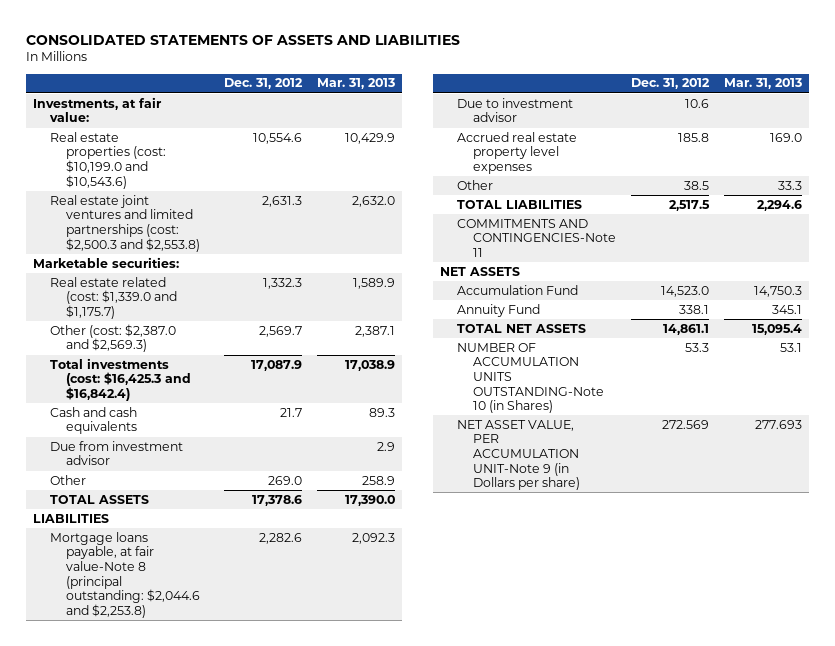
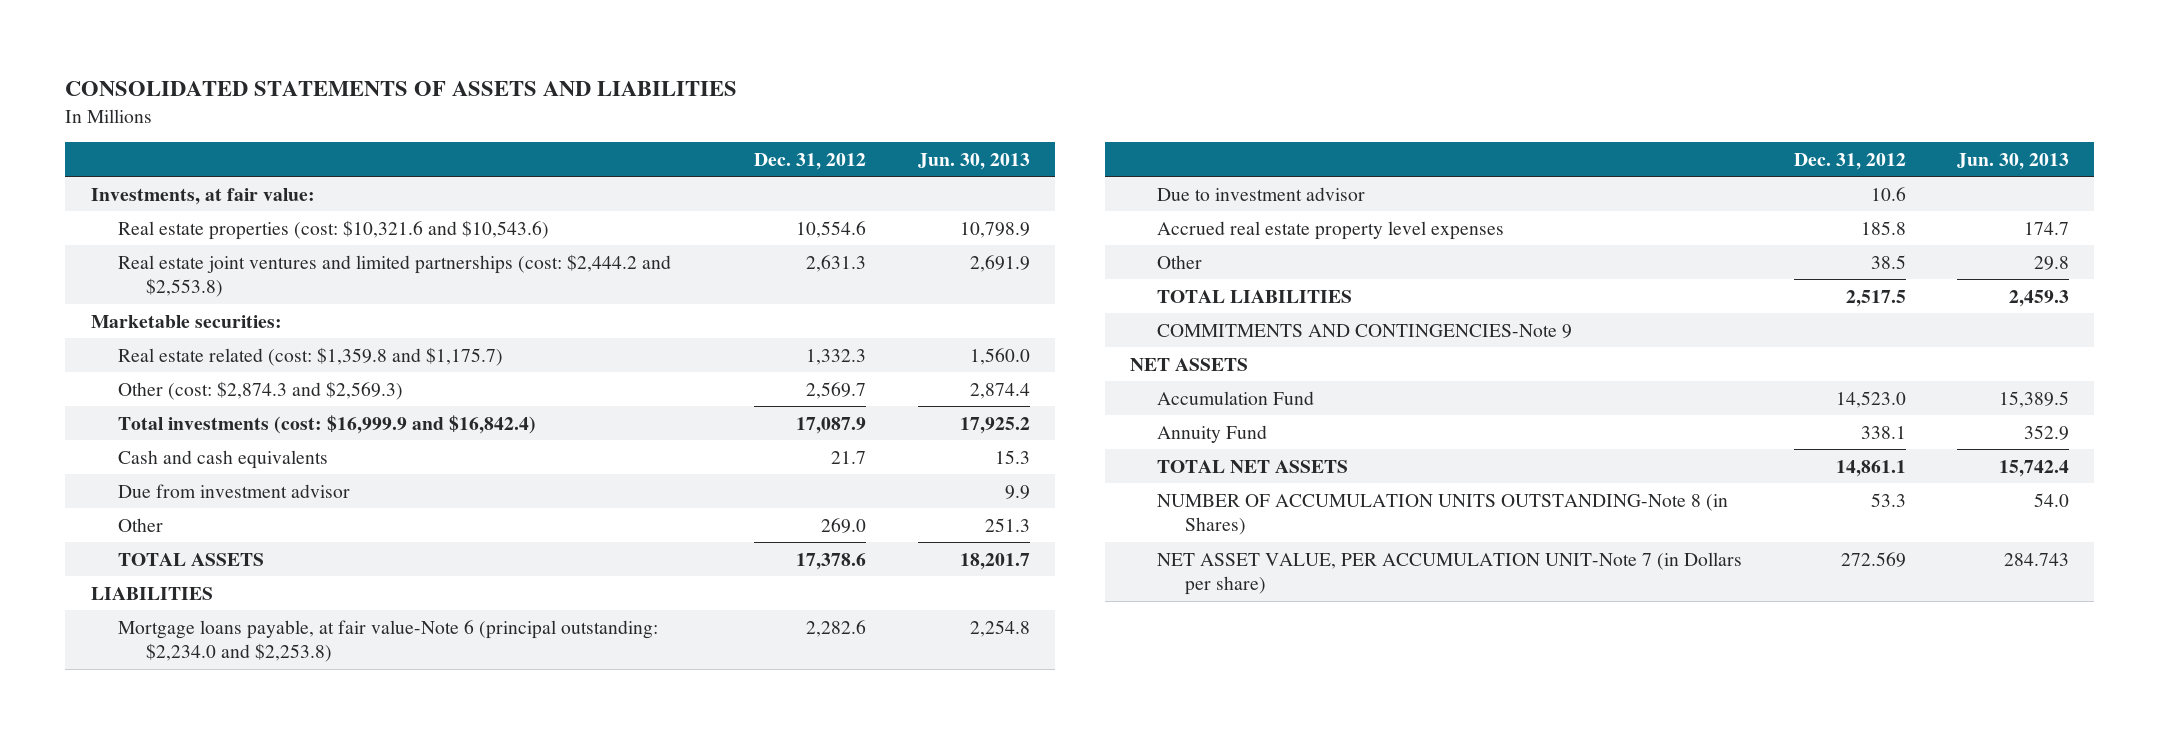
[316,78,395,90] Mar. 31, 2013 -> none
none -> [917,152,1030,170] Jun. 30, 2013
[49,131,167,189] Real estate properties (cost: $10,199.0 and $10,543.6) -> [118,219,550,240] Real estate properties (cost: $10,321.6 and $10,543.6)
[49,194,201,252] Real estate joint ventures and limited partnerships (cost: $2,500.3 and $2,553.8) -> [118,253,672,298] Real estate joint ventures and limited partnerships (cost: $2,444.2 and $2,553.8)
[49,276,178,320] Real estate related (cost: $1,339.0 and $1,175.7) -> [118,346,504,366] Real estate related (cost: $1,359.8 and $1,175.7)
[49,323,176,353] Other (cost: $2,387.0 and $2,569.3) -> [118,380,404,400] Other (cost: $2,874.3 and $2,569.3)
[49,357,192,402] Total investments (cost: $16,425.3 and $16,842.4) -> [118,414,537,434] Total investments (cost: $16,999.9 and $16,842.4)
[49,531,201,618] Mortgage loans payable, at fair value-Note 8 (principal outstanding: $2,044.6 and $2,253.8) -> [118,619,659,663] Mortgage loans payable, at fair value-Note 6 (principal outstanding: $2,234.0 and $2,253.8)
[456,218,617,258] COMMITMENTS AND CONTINGENCIES-Note 11 -> [1157,323,1573,338] COMMITMENTS AND CONTINGENCIES-Note 9
[456,342,605,414] NUMBER OF ACCUMULATION UNITS OUTSTANDING-Note 10 (in Shares) -> [1157,493,1729,536] NUMBER OF ACCUMULATION UNITS OUTSTANDING-Note 8 (in Shares)
[456,419,581,491] NET ASSET VALUE, PER ACCUMULATION UNIT-Note 9 (in Dollars per share) -> [1157,551,1743,596] NET ASSET VALUE, PER ACCUMULATION UNIT-Note 7 (in Dollars per share)

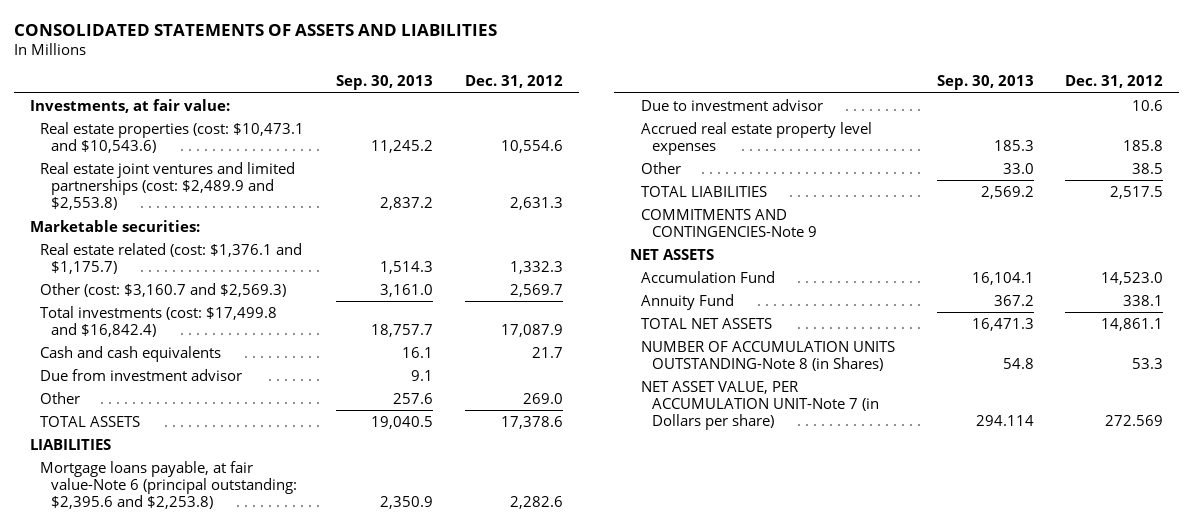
[917,152,1030,170] Jun. 30, 2013 -> none
none -> [336,75,434,91] Sep. 30, 2013
[118,219,550,240] Real estate properties (cost: $10,321.6 and $10,543.6) -> [40,121,305,153] Real estate properties (cost: $10,473.1 and $10,543.6)
[118,253,672,298] Real estate joint ventures and limited partnerships (cost: $2,444.2 and $2,553.8) -> [40,161,296,211] Real estate joint ventures and limited partnerships (cost: $2,489.9 and $2,553.8)
[118,346,504,366] Real estate related (cost: $1,359.8 and $1,175.7) -> [40,242,303,274] Real estate related (cost: $1,376.1 and $1,175.7)
[118,380,404,400] Other (cost: $2,874.3 and $2,569.3) -> [40,282,287,297] Other (cost: $3,160.7 and $2,569.3)
[118,414,537,434] Total investments (cost: $16,999.9 and $16,842.4) -> [40,305,278,337] Total investments (cost: $17,499.8 and $16,842.4)
[118,619,659,663] Mortgage loans payable, at fair value-Note 6 (principal outstanding: $2,234.0 and $2,253.8) -> [40,460,298,510] Mortgage loans payable, at fair value-Note 6 (principal outstanding: $2,395.6 and $2,253.8)

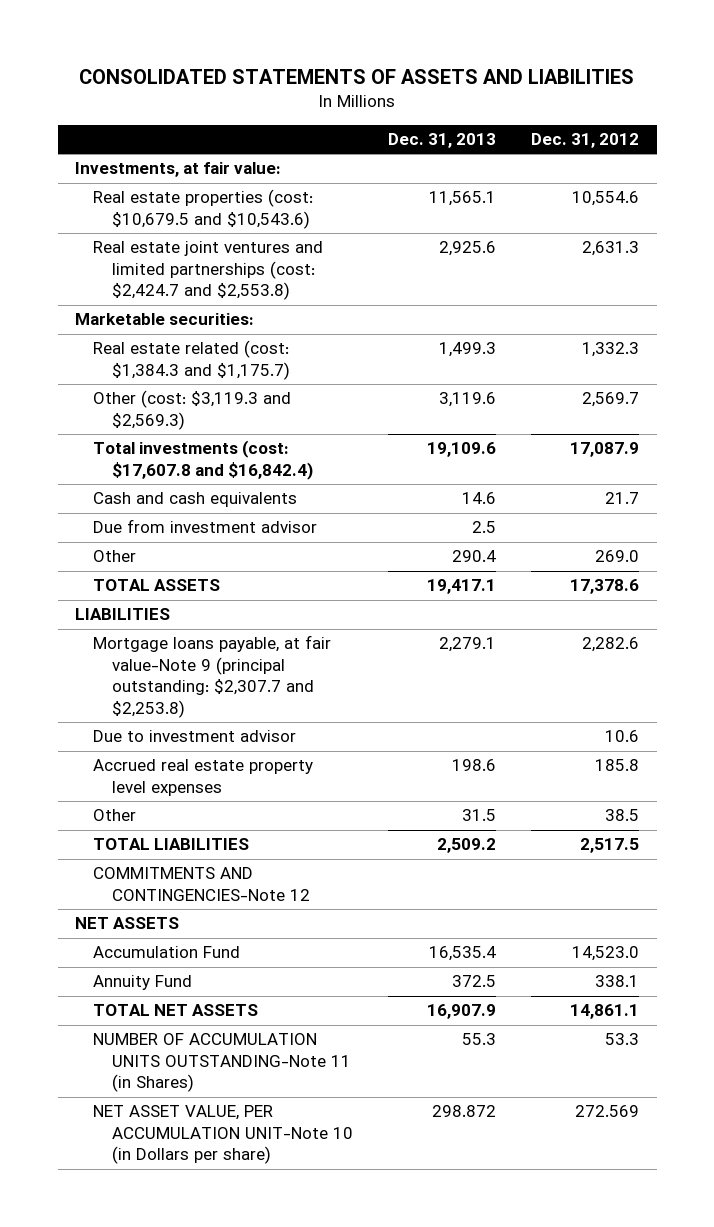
[336,75,434,91] Sep. 30, 2013 -> none
none -> [387,133,496,149] Dec. 31, 2013
[40,121,305,153] Real estate properties (cost: $10,473.1 and $10,543.6) -> [93,189,314,229] Real estate properties (cost: $10,679.5 and $10,543.6)
[40,161,296,211] Real estate joint ventures and limited partnerships (cost: $2,489.9 and $2,553.8) -> [93,241,324,301] Real estate joint ventures and limited partnerships (cost: $2,424.7 and $2,553.8)
[40,242,303,274] Real estate related (cost: $1,376.1 and $1,175.7) -> [93,340,290,380] Real estate related (cost: $1,384.3 and $1,175.7)
[40,282,287,297] Other (cost: $3,160.7 and $2,569.3) -> [93,390,292,430] Other (cost: $3,119.3 and $2,569.3)
[40,305,278,337] Total investments (cost: $17,499.8 and $16,842.4) -> [93,440,313,480] Total investments (cost: $17,607.8 and $16,842.4)
[40,460,298,510] Mortgage loans payable, at fair value-Note 6 (principal outstanding: $2,395.6 and $2,253.8) -> [93,635,332,718] Mortgage loans payable, at fair value-Note 9 (principal outstanding: $2,307.7 and $2,253.8)
[640,208,817,237] COMMITMENTS AND CONTINGENCIES-Note 9 -> [93,867,310,901] COMMITMENTS AND CONTINGENCIES-Note 12
[640,340,895,371] NUMBER OF ACCUMULATION UNITS OUTSTANDING-Note 8 (in Shares) -> [93,1033,351,1093] NUMBER OF ACCUMULATION UNITS OUTSTANDING-Note 11 (in Shares)
[640,380,879,431] NET ASSET VALUE, PER ACCUMULATION UNIT-Note 7 (in Dollars per share) -> [93,1105,353,1165] NET ASSET VALUE, PER ACCUMULATION UNIT-Note 10 (in Dollars per share)

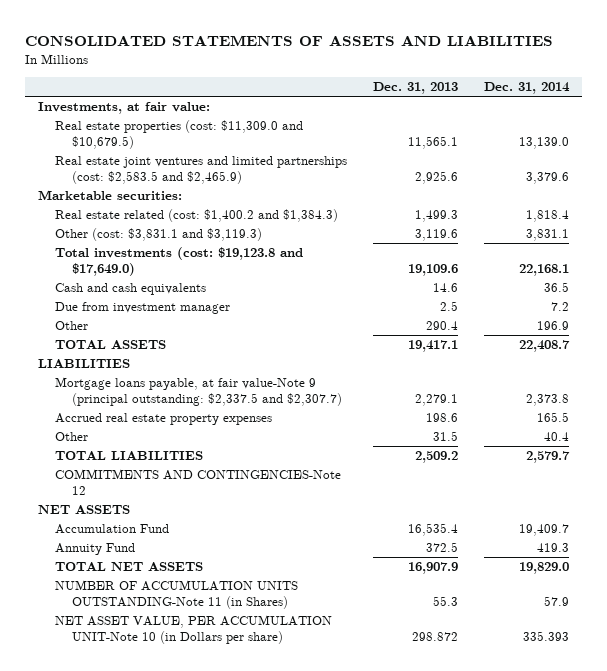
[531,133,640,149] Dec. 31, 2012 -> none
none -> [484,82,571,95] Dec. 31, 2014
[93,189,314,229] Real estate properties (cost: $10,679.5 and $10,543.6) -> [55,120,304,149] Real estate properties (cost: $11,309.0 and $10,679.5)
[93,241,324,301] Real estate joint ventures and limited partnerships (cost: $2,424.7 and $2,553.8) -> [55,156,348,184] Real estate joint ventures and limited partnerships (cost: $2,583.5 and $2,465.9)
[93,340,290,380] Real estate related (cost: $1,384.3 and $1,175.7) -> [55,209,339,223] Real estate related (cost: $1,400.2 and $1,384.3)
[93,390,292,430] Other (cost: $3,119.3 and $2,569.3) -> [55,228,263,242] Other (cost: $3,831.1 and $3,119.3)
[93,440,313,480] Total investments (cost: $17,607.8 and $16,842.4) -> [55,247,304,276] Total investments (cost: $19,123.8 and $17,649.0)
[93,519,318,534] Due from investment advisor -> [55,302,231,315] Due from investment manager
[93,730,297,743] Due to investment advisor -> none
[93,635,332,718] Mortgage loans payable, at fair value-Note 9 (principal outstanding: $2,307.7 and $2,253.8) -> [55,377,343,406] Mortgage loans payable, at fair value-Note 9 (principal outstanding: $2,337.5 and $2,307.7)
[93,759,314,796] Accrued real estate property level expenses -> [55,413,273,426] Accrued real estate property expenses

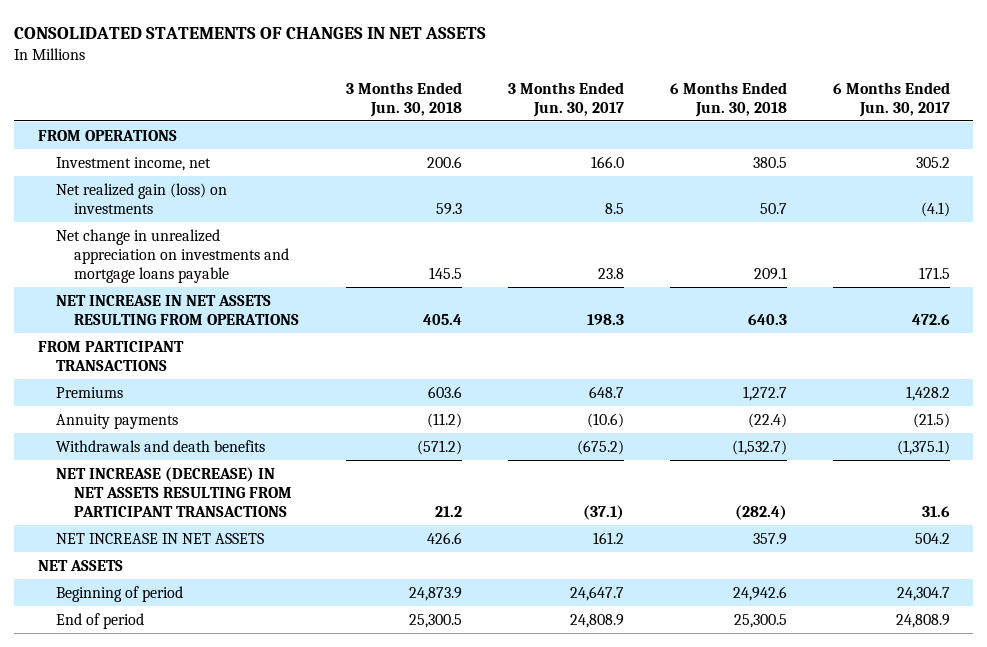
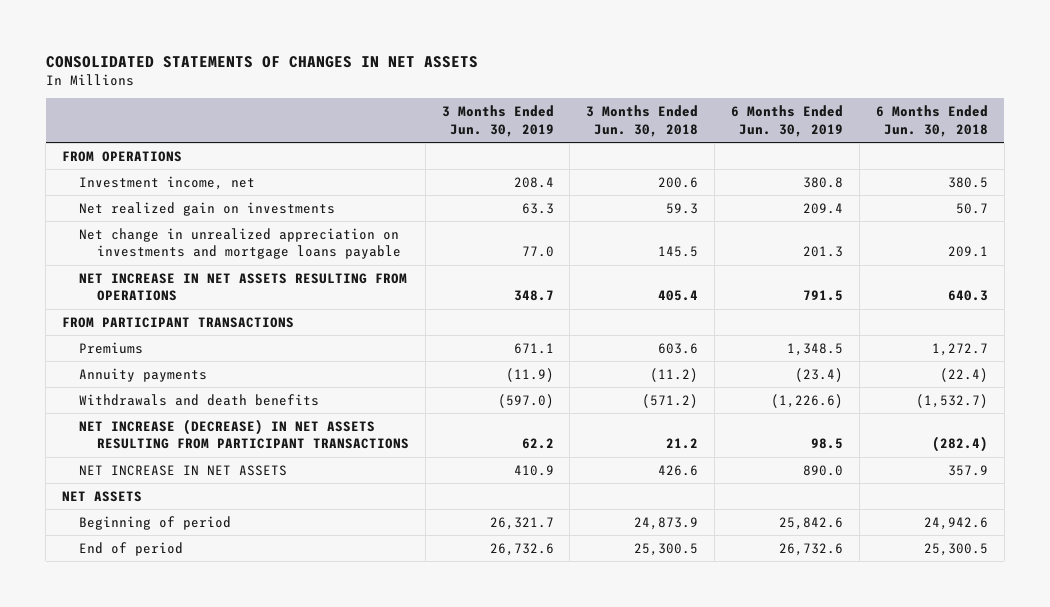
[507,81,624,117] 3 Months Ended Jun. 30, 2017 -> none
[832,81,950,117] 6 Months Ended Jun. 30, 2017 -> none
none -> [441,105,554,137] 3 Months Ended Jun. 30, 2019
none -> [731,105,844,137] 6 Months Ended Jun. 30, 2019
[56,182,228,214] Net realized gain (loss) on investments -> [79,201,336,216] Net realized gain on investments

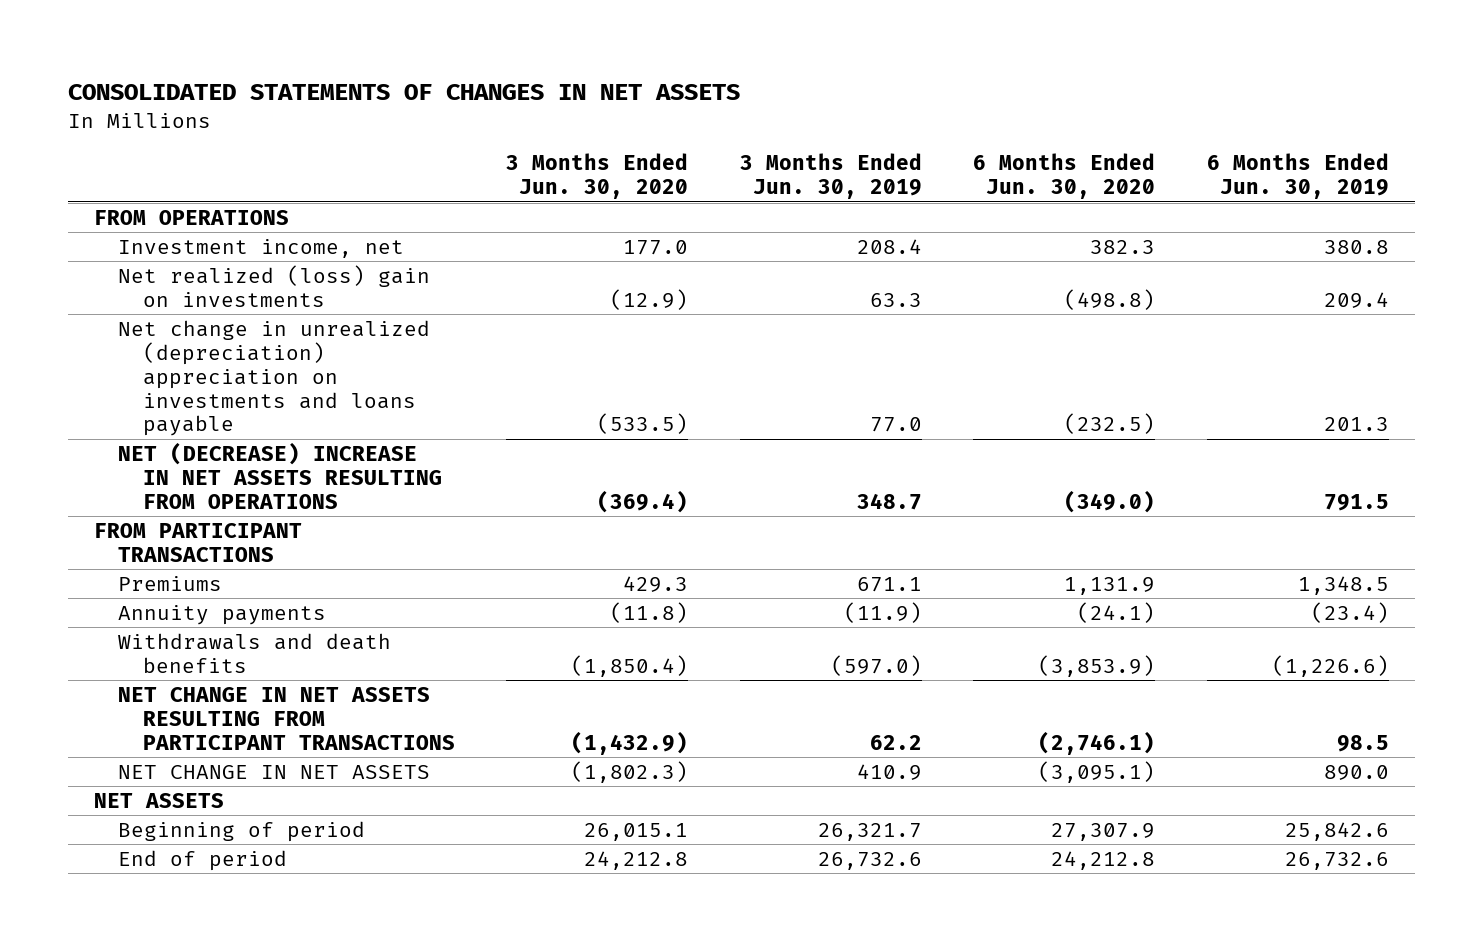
[586,105,699,137] 3 Months Ended Jun. 30, 2018 -> none
[875,105,988,137] 6 Months Ended Jun. 30, 2018 -> none
none -> [506,153,689,200] 3 Months Ended Jun. 30, 2020
none -> [973,153,1156,200] 6 Months Ended Jun. 30, 2020
[79,201,336,216] Net realized gain on investments -> [118,264,431,307] Net realized (loss) gain on investments
[79,227,401,260] Net change in unrealized appreciation on investments and mortgage loans payable -> [118,319,431,437] Net change in unrealized (depreciation) appreciation on investments and loans payable
[79,272,408,302] NET INCREASE IN NET ASSETS RESULTING FROM OPERATIONS -> [118,441,442,509] NET (DECREASE) INCREASE IN NET ASSETS RESULTING FROM OPERATIONS
[79,418,409,450] NET INCREASE (DECREASE) IN NET ASSETS RESULTING FROM PARTICIPANT TRANSACTIONS -> [118,686,455,750] NET CHANGE IN NET ASSETS RESULTING FROM PARTICIPANT TRANSACTIONS
[79,464,288,476] NET INCREASE IN NET ASSETS -> [118,764,431,779] NET CHANGE IN NET ASSETS

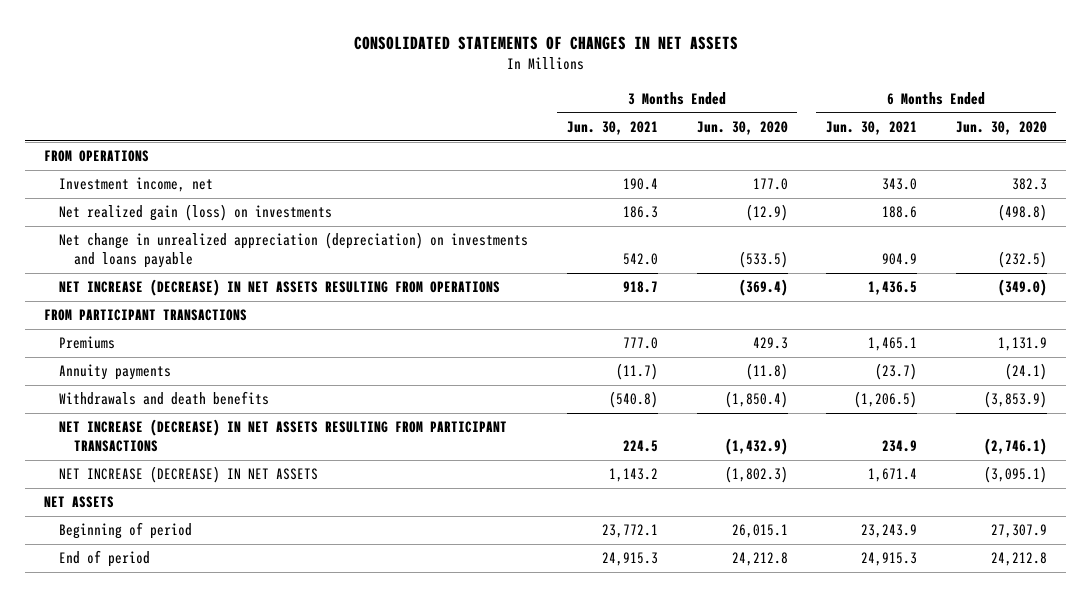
[739,153,922,200] 3 Months Ended Jun. 30, 2019 -> none
[1206,153,1389,200] 6 Months Ended Jun. 30, 2019 -> none
none -> [566,121,658,136] Jun. 30, 2021
none -> [826,121,918,136] Jun. 30, 2021
[118,264,431,307] Net realized (loss) gain on investments -> [59,204,333,222] Net realized gain (loss) on investments
[118,319,431,437] Net change in unrealized (depreciation) appreciation on investments and loans payable -> [59,232,529,269] Net change in unrealized appreciation (depreciation) on investments and loans payable
[118,441,442,509] NET (DECREASE) INCREASE IN NET ASSETS RESULTING FROM OPERATIONS -> [59,279,501,297] NET INCREASE (DECREASE) IN NET ASSETS RESULTING FROM OPERATIONS
[118,686,455,750] NET CHANGE IN NET ASSETS RESULTING FROM PARTICIPANT TRANSACTIONS -> [59,419,508,453] NET INCREASE (DECREASE) IN NET ASSETS RESULTING FROM PARTICIPANT TRANSACTIONS
[118,764,431,779] NET CHANGE IN NET ASSETS -> [59,466,319,484] NET INCREASE (DECREASE) IN NET ASSETS

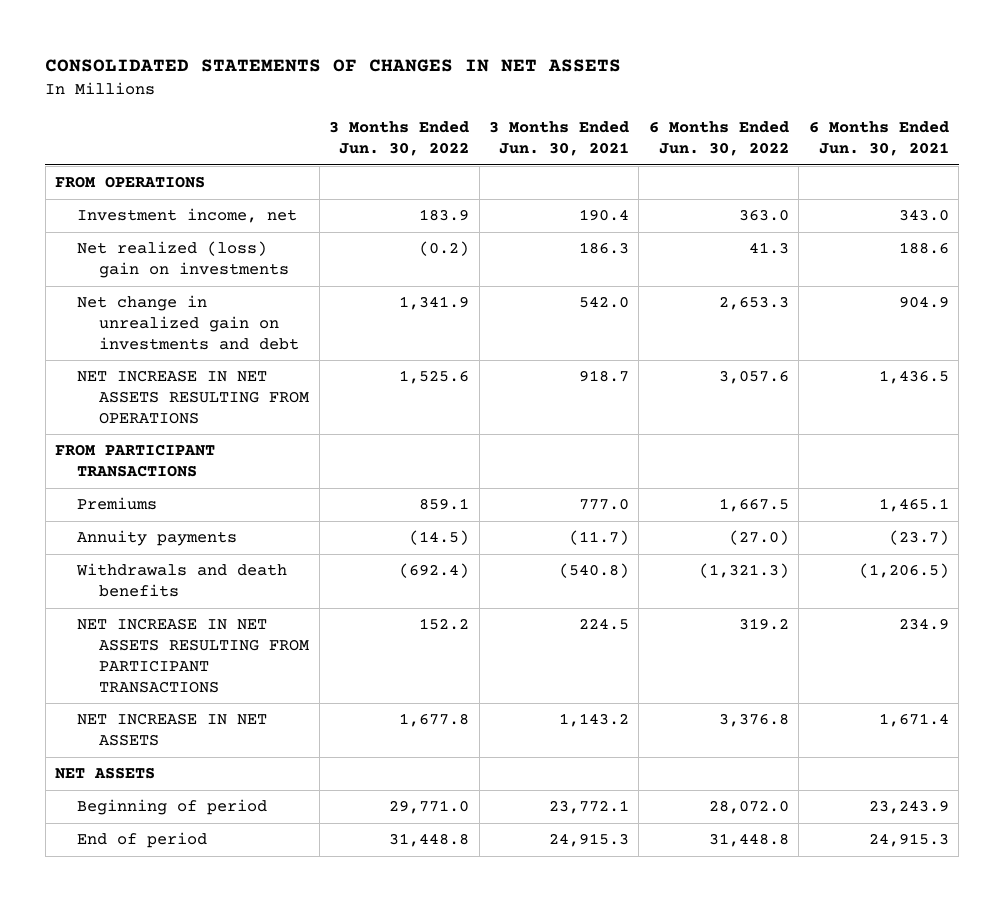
[696,121,788,136] Jun. 30, 2020 -> none
[955,121,1047,136] Jun. 30, 2020 -> none
none -> [329,121,470,157] 3 Months Ended Jun. 30, 2022
none -> [648,121,789,157] 6 Months Ended Jun. 30, 2022
[59,204,333,222] Net realized gain (loss) on investments -> [77,241,290,279] Net realized (loss) gain on investments
[59,232,529,269] Net change in unrealized appreciation (depreciation) on investments and loans payable -> [77,295,300,350] Net change in unrealized gain on investments and debt
[59,279,501,297] NET INCREASE (DECREASE) IN NET ASSETS RESULTING FROM OPERATIONS -> [77,370,310,424] NET INCREASE IN NET ASSETS RESULTING FROM OPERATIONS
[59,419,508,453] NET INCREASE (DECREASE) IN NET ASSETS RESULTING FROM PARTICIPANT TRANSACTIONS -> [77,618,310,693] NET INCREASE IN NET ASSETS RESULTING FROM PARTICIPANT TRANSACTIONS
[59,466,319,484] NET INCREASE (DECREASE) IN NET ASSETS -> [77,713,268,747] NET INCREASE IN NET ASSETS

